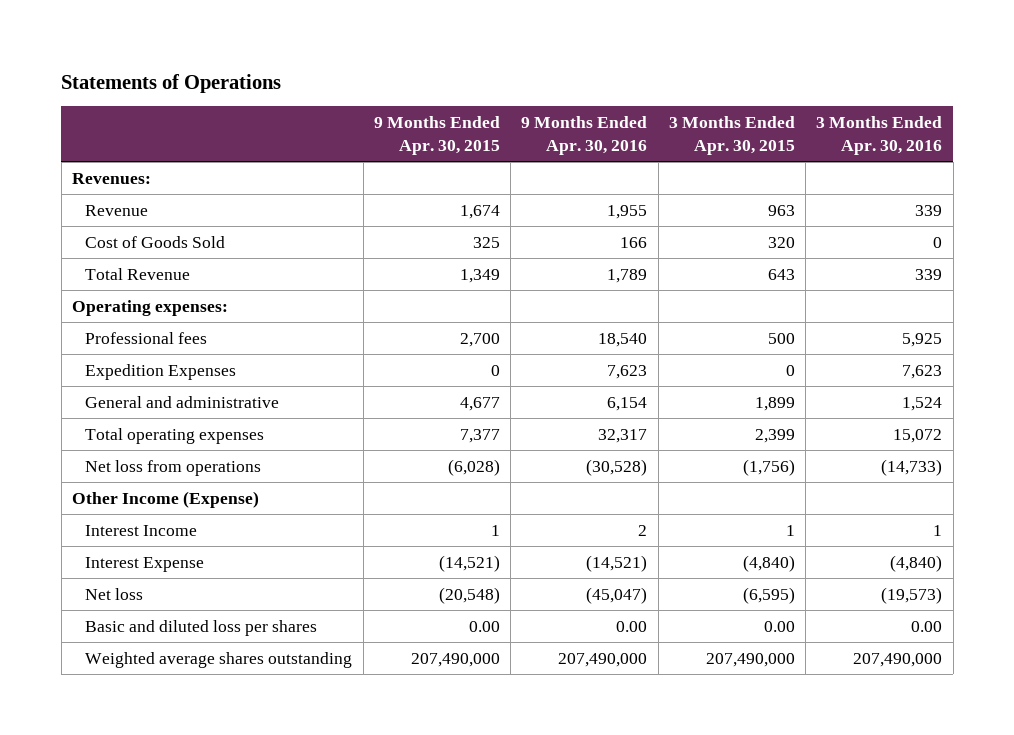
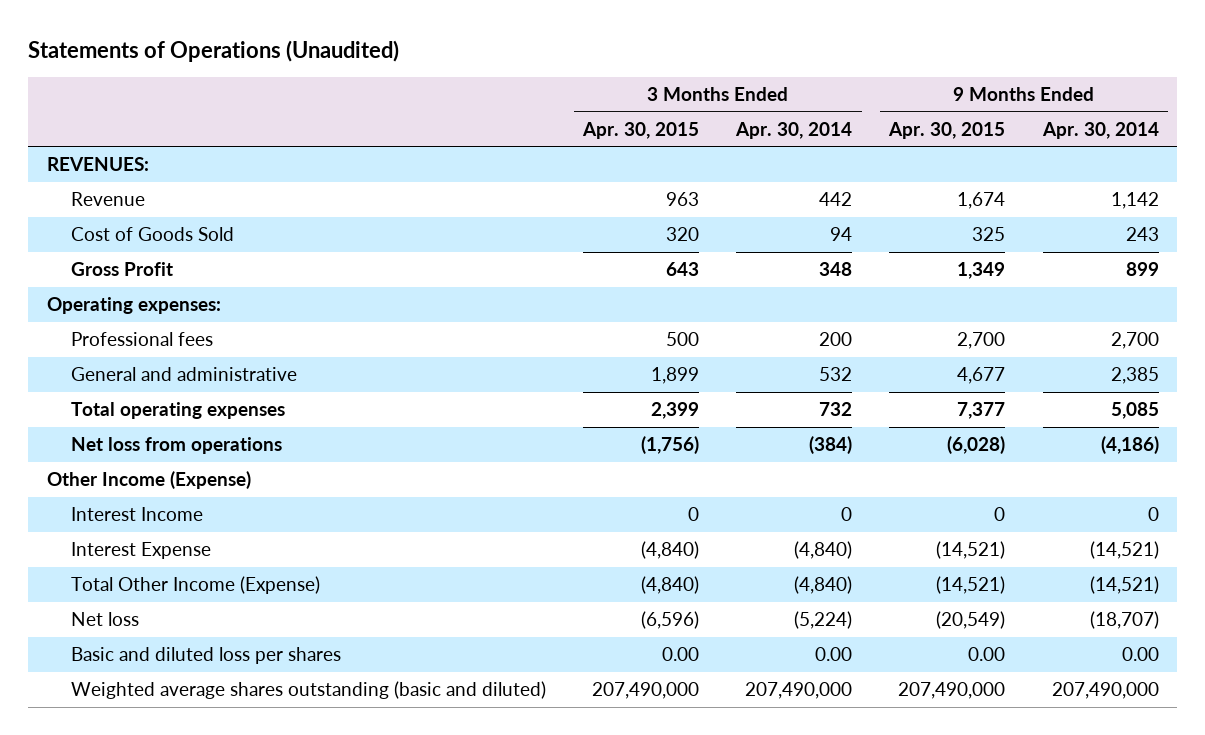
[61,73,282,93] Statements of Operations -> [28,39,400,62] Statements of Operations (Unaudited)
[521,116,648,156] 9 Months Ended Apr. 30, 2016 -> none
[816,116,943,156] 3 Months Ended Apr. 30, 2016 -> none
none -> [735,121,853,139] Apr. 30, 2014
none -> [1041,121,1159,139] Apr. 30, 2014
[72,172,152,184] Revenues: -> [46,157,149,172] REVENUES:
[85,267,191,280] Total Revenue -> [71,262,174,277] Gross Profit
[85,363,237,380] Expedition Expenses -> none
[490,524,500,536] 1 -> [994,507,1006,522] 0
[785,524,795,536] 1 -> [688,507,700,522] 0
none -> [71,576,321,595] Total Other Income (Expense)
[438,586,500,604] (20,548) -> [936,611,1006,630] (20,549)
[742,586,795,604] (6,595) -> [641,611,700,630] (6,596)
[85,651,353,668] Weighted average shares outstanding -> [71,681,547,700] Weighted average shares outstanding (basic and diluted)

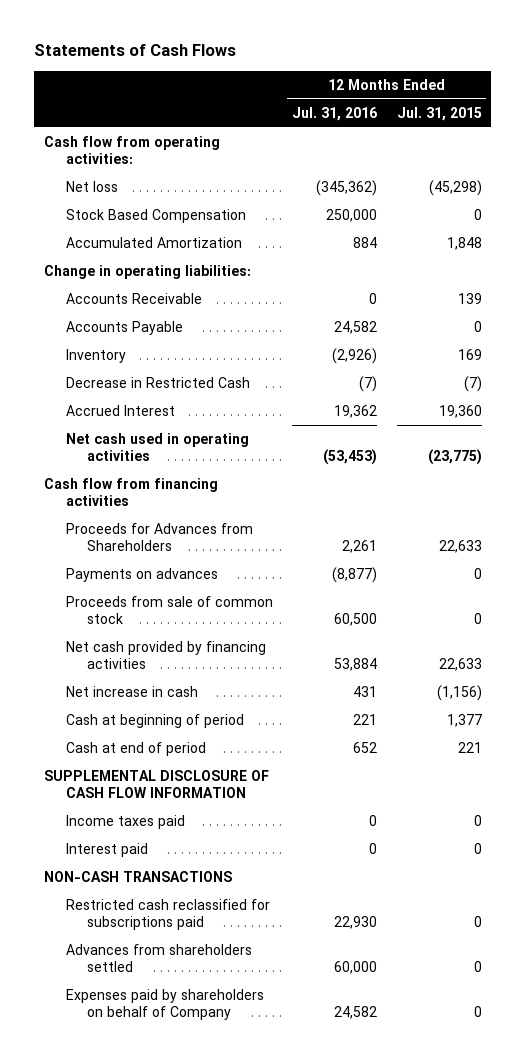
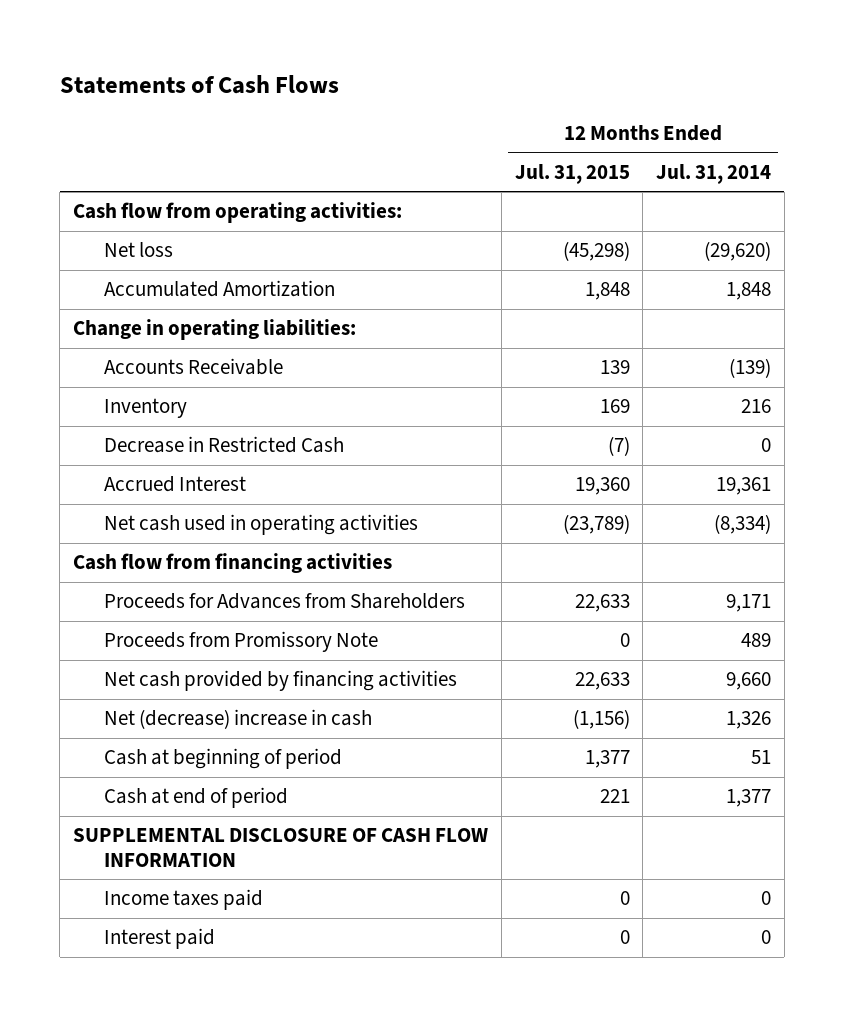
[292,106,378,121] Jul. 31, 2016 -> none
none -> [656,163,772,184] Jul. 31, 2014
[65,209,246,224] Stock Based Compensation -> none
[65,321,183,336] Accounts Payable -> none
[427,449,482,466] (23,775) -> [562,514,630,535] (23,789)
[65,568,218,583] Payments on advances -> none
[65,596,273,625] Proceeds from sale of common stock -> none
none -> [104,631,379,653] Proceeds from Promissory Note
[65,686,198,698] Net increase in cash -> [104,709,373,730] Net (decrease) increase in cash
[43,871,232,883] NON-CASH TRANSACTIONS -> none
[65,899,270,931] Restricted cash reclassified for subscriptions paid -> none
[65,944,252,973] Advances from shareholders settled -> none
[65,989,264,1021] Expenses paid by shareholders on behalf of Company -> none

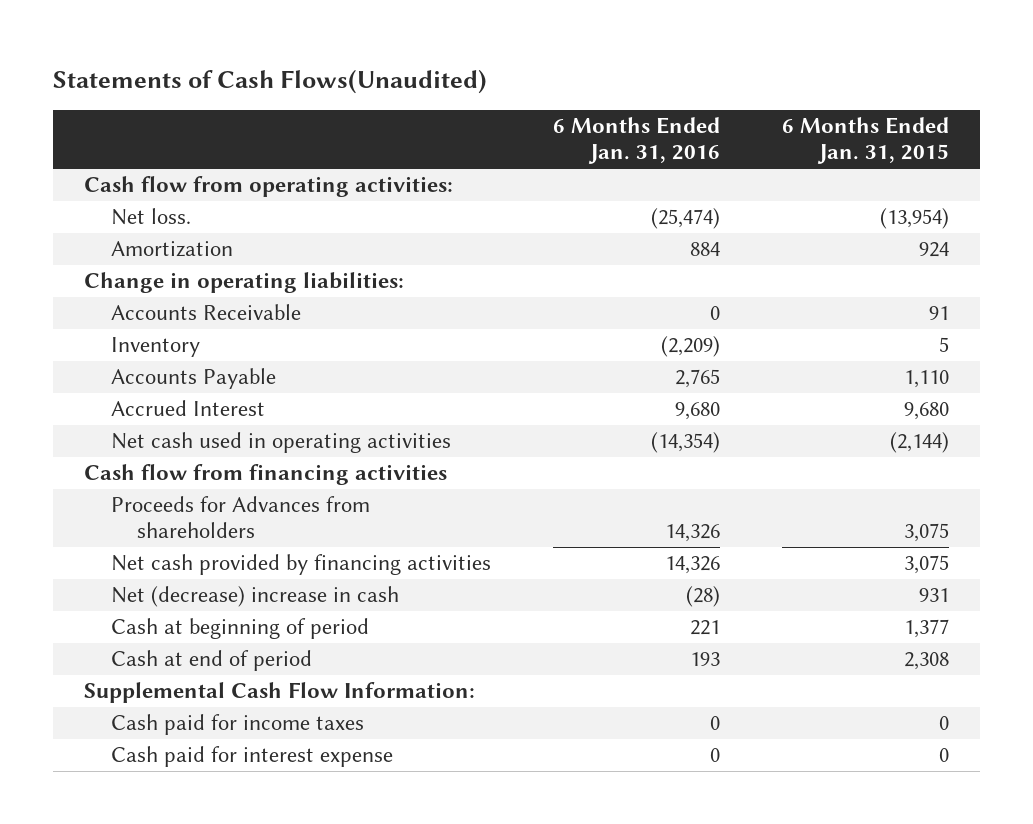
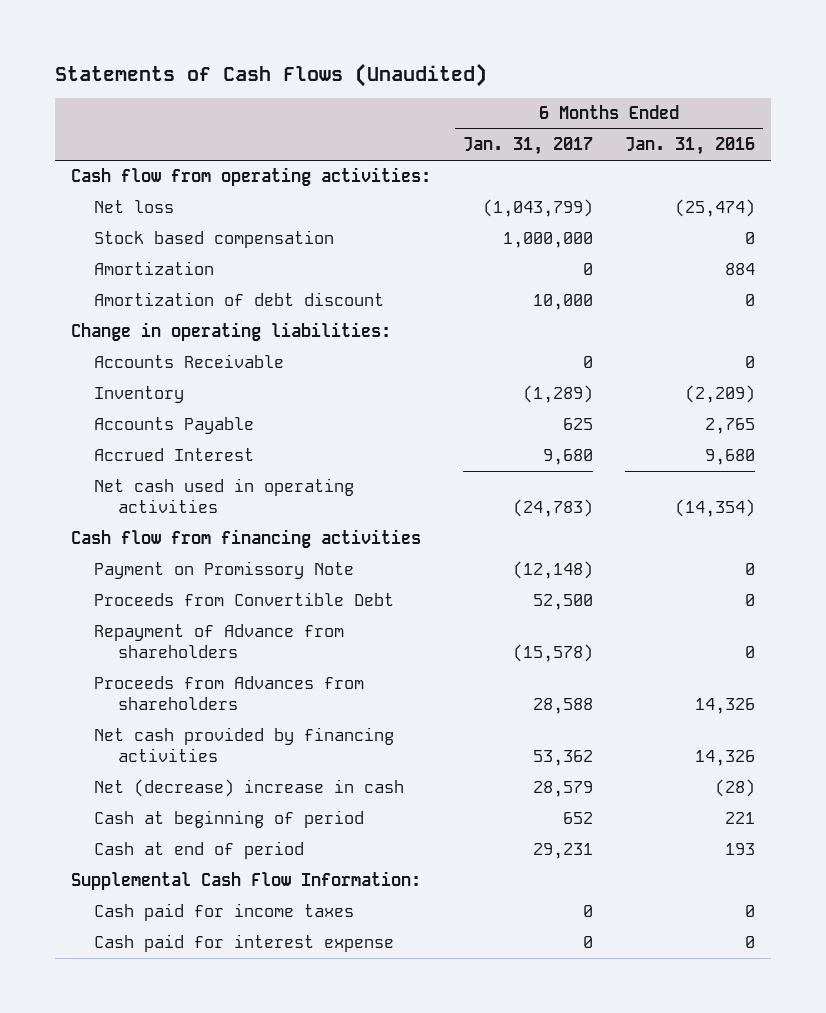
[53,68,488,94] Statements of Cash Flows(Unaudited) -> [55,63,488,88] Statements of Cash Flows (Unaudited)
[781,117,949,165] 6 Months Ended Jan. 31, 2015 -> none
none -> [463,137,594,156] Jan. 31, 2017
[110,208,191,226] Net loss. -> [94,200,175,214] Net loss
none -> [94,230,335,249] Stock based compensation
none -> [94,292,385,307] Amortization of debt discount
none -> [94,561,355,580] Payment on Promissory Note
none -> [94,592,395,607] Proceeds from Convertible Debt
none -> [94,624,345,659] Repayment of Advance from shareholders
[110,496,370,539] Proceeds for Advances from shareholders -> [94,676,365,711] Proceeds from Advances from shareholders

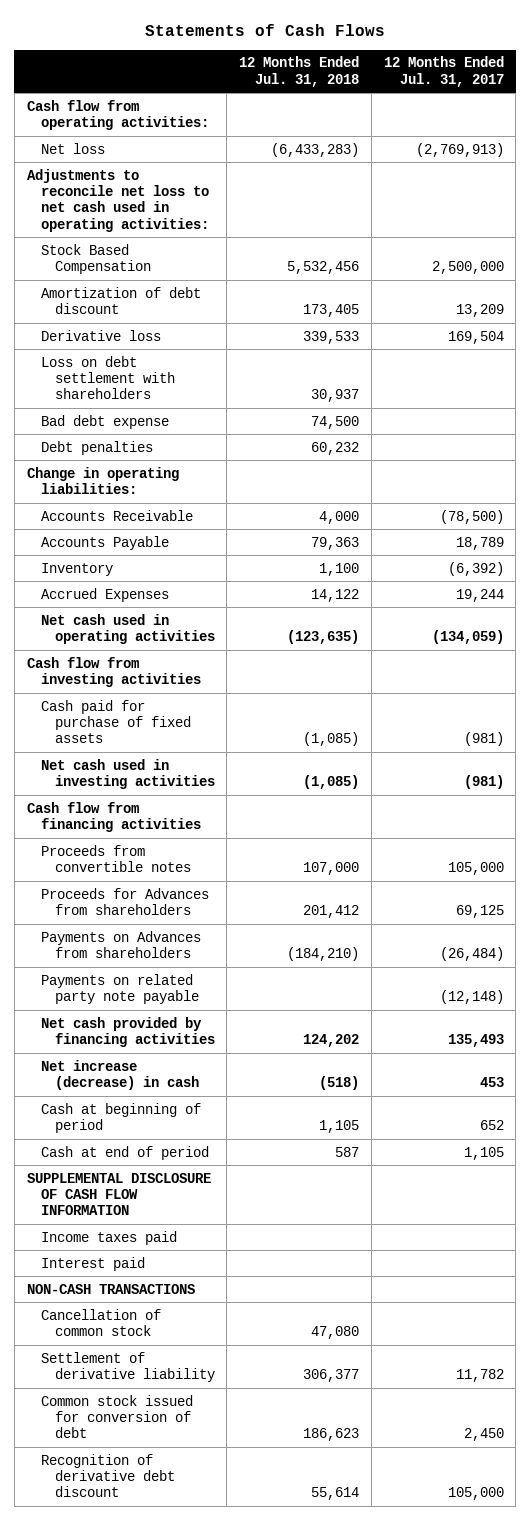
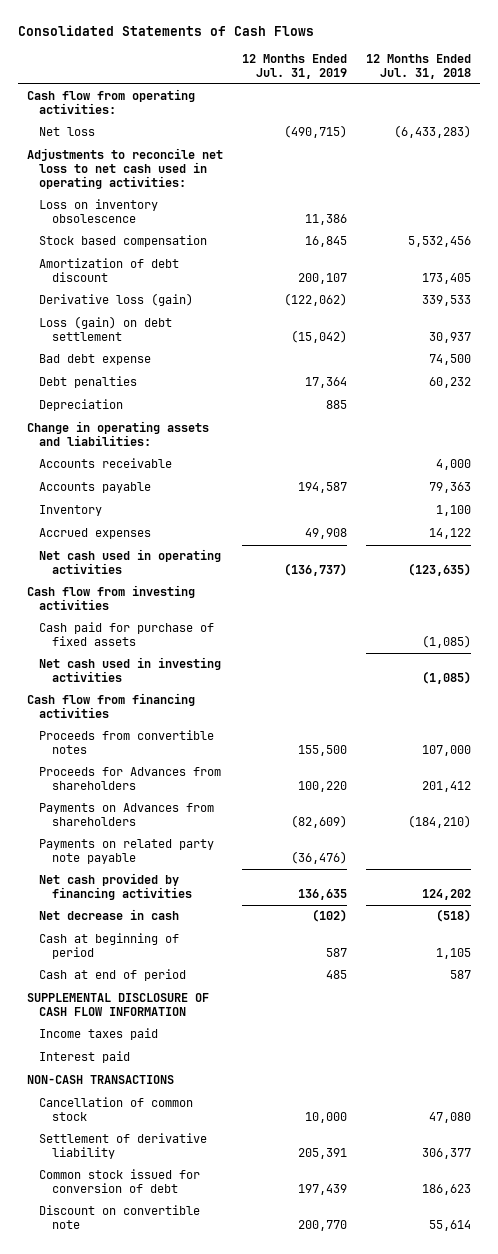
[145,23,386,36] Statements of Cash Flows -> [17,24,314,36] Consolidated Statements of Cash Flows
[383,56,504,87] 12 Months Ended Jul. 31, 2017 -> none
none -> [241,53,347,79] 12 Months Ended Jul. 31, 2019
none -> [39,199,159,224] Loss on inventory obsolescence
[40,243,151,274] Stock Based Compensation -> [39,235,208,248] Stock based compensation
[40,329,161,341] Derivative loss -> [39,293,194,307] Derivative loss (gain)
[40,355,175,400] Loss on debt settlement with shareholders -> [39,316,173,342] Loss (gain) on debt settlement
none -> [39,399,124,412] Depreciation
[26,466,179,494] Change in operating liabilities: -> [27,421,210,447] Change in operating assets and liabilities:
[40,509,193,521] Accounts Receivable -> [39,458,173,469] Accounts receivable
[40,535,169,550] Accounts Payable -> [39,482,152,494] Accounts payable
[40,587,169,602] Accrued Expenses -> [39,528,152,540] Accrued expenses
[40,1059,199,1090] Net increase (decrease) in cash -> [39,909,180,921] Net decrease in cash
[40,1453,175,1498] Recognition of derivative debt discount -> [39,1205,201,1230] Discount on convertible note

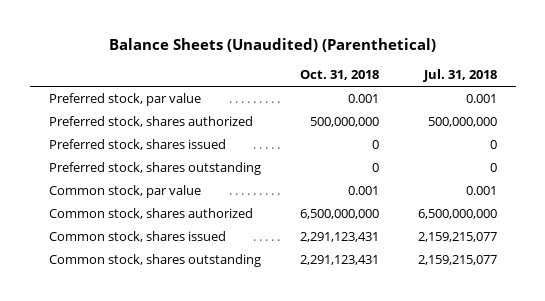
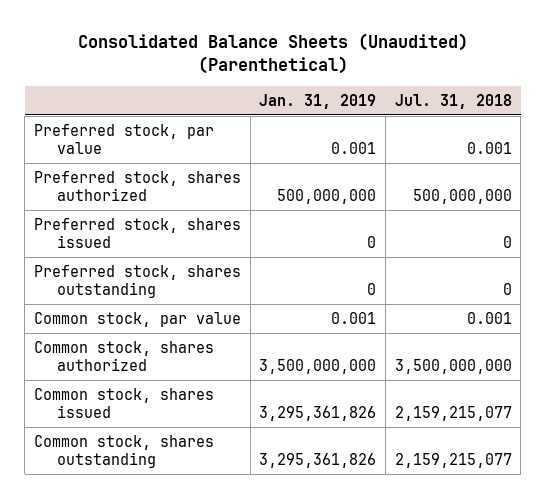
[108,37,436,52] Balance Sheets (Unaudited) (Parenthetical) -> [77,32,468,75] Consolidated Balance Sheets (Unaudited) (Parenthetical)
[299,70,379,81] Oct. 31, 2018 -> none
none -> [259,93,377,109] Jan. 31, 2019
[417,209,497,220] 6,500,000,000 -> [394,359,512,375] 3,500,000,000

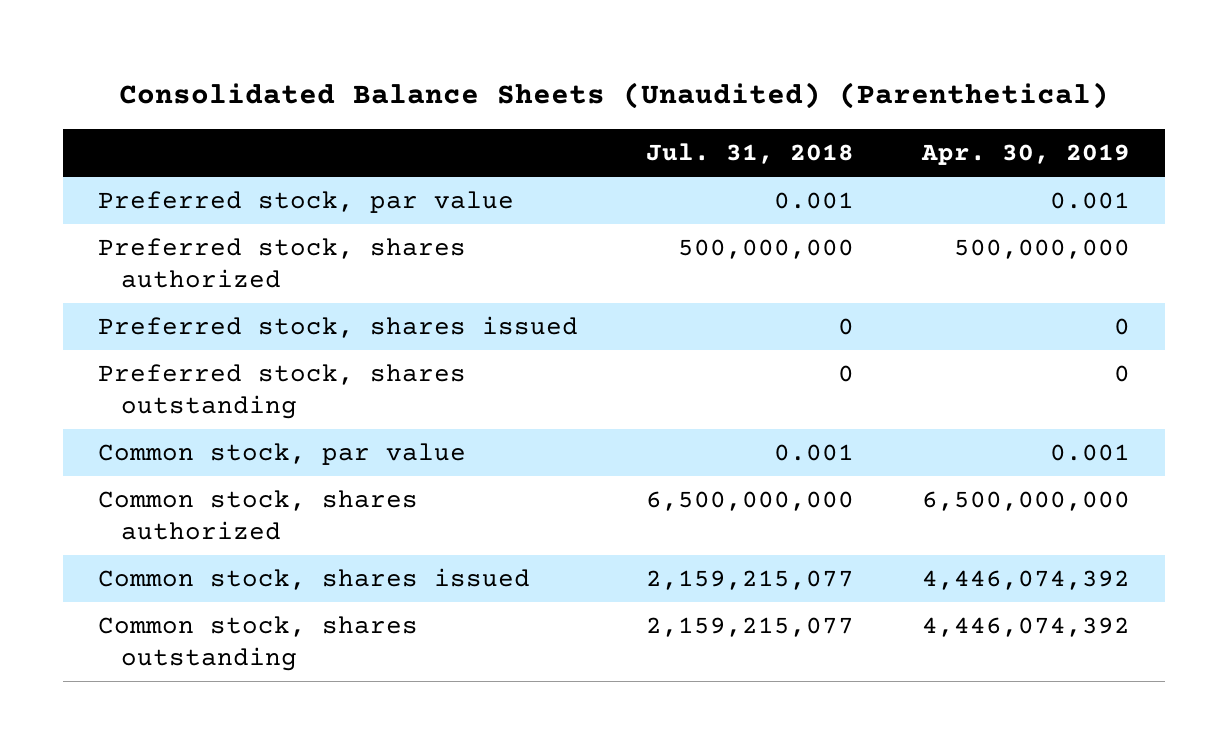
[259,93,377,109] Jan. 31, 2019 -> none
none -> [921,144,1131,166] Apr. 30, 2019
[394,359,512,375] 3,500,000,000 -> [645,490,854,511] 6,500,000,000

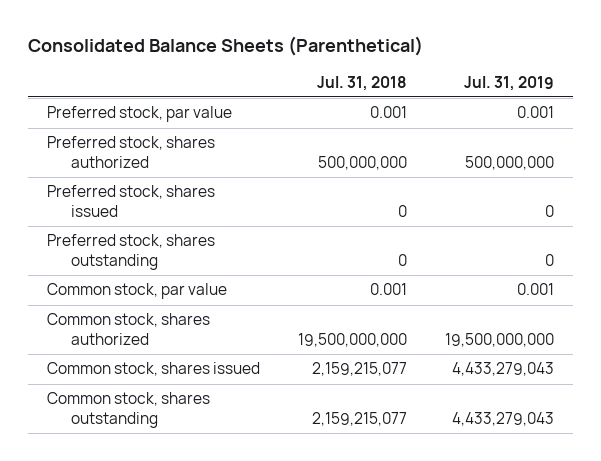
[118,82,1109,110] Consolidated Balance Sheets (Unaudited) (Parenthetical) -> [27,35,423,56] Consolidated Balance Sheets (Parenthetical)
[921,144,1131,166] Apr. 30, 2019 -> none
none -> [464,75,555,91] Jul. 31, 2019
[645,490,854,511] 6,500,000,000 -> [297,333,407,348] 19,500,000,000

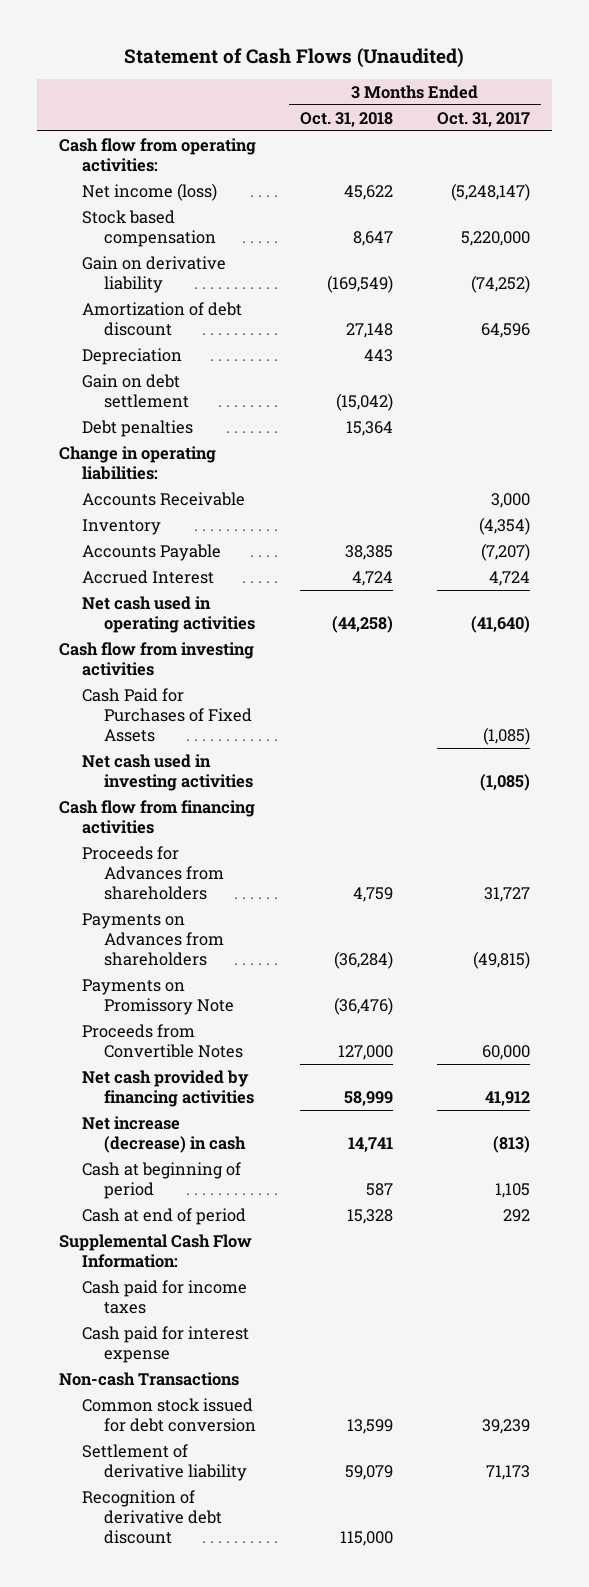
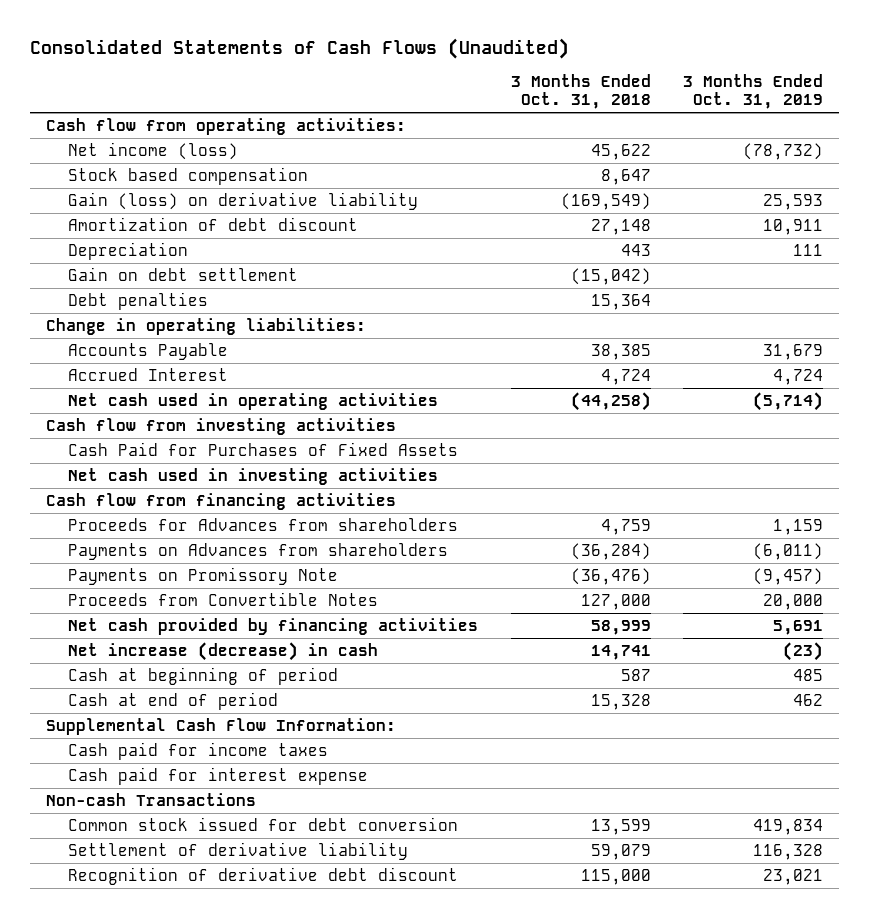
[124,47,465,68] Statement of Cash Flows (Unaudited) -> [30,37,570,59] Consolidated Statements of Cash Flows (Unaudited)
[436,111,530,127] Oct. 31, 2017 -> none
none -> [682,73,823,110] 3 Months Ended Oct. 31, 2019
[81,255,226,293] Gain on derivative liability -> [68,191,419,210] Gain (loss) on derivative liability
[81,491,245,506] Accounts Receivable -> none
[81,518,161,535] Inventory -> none

